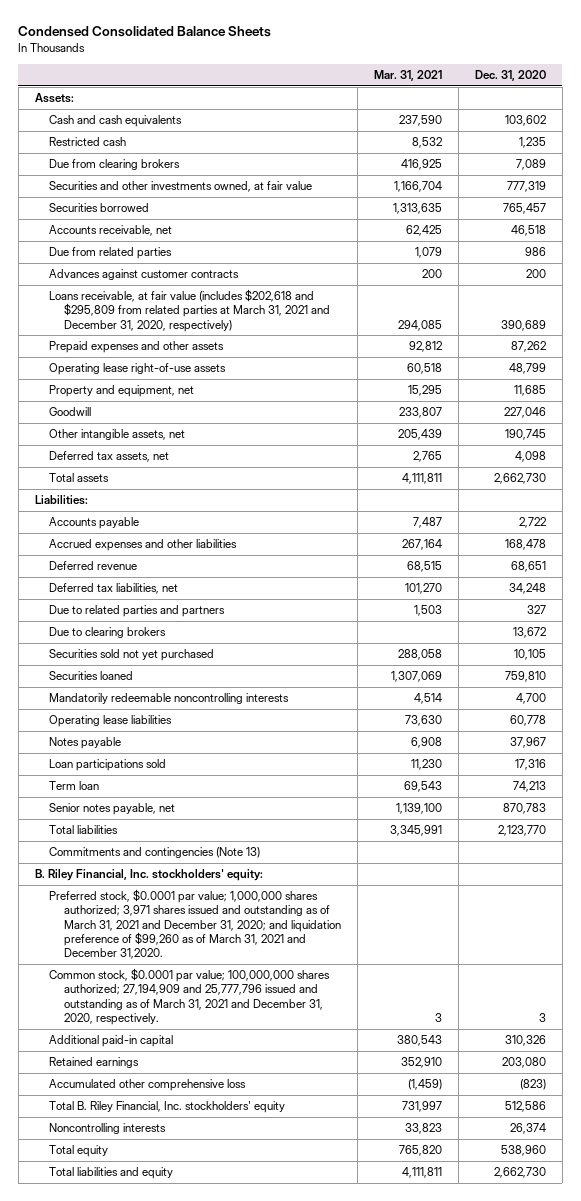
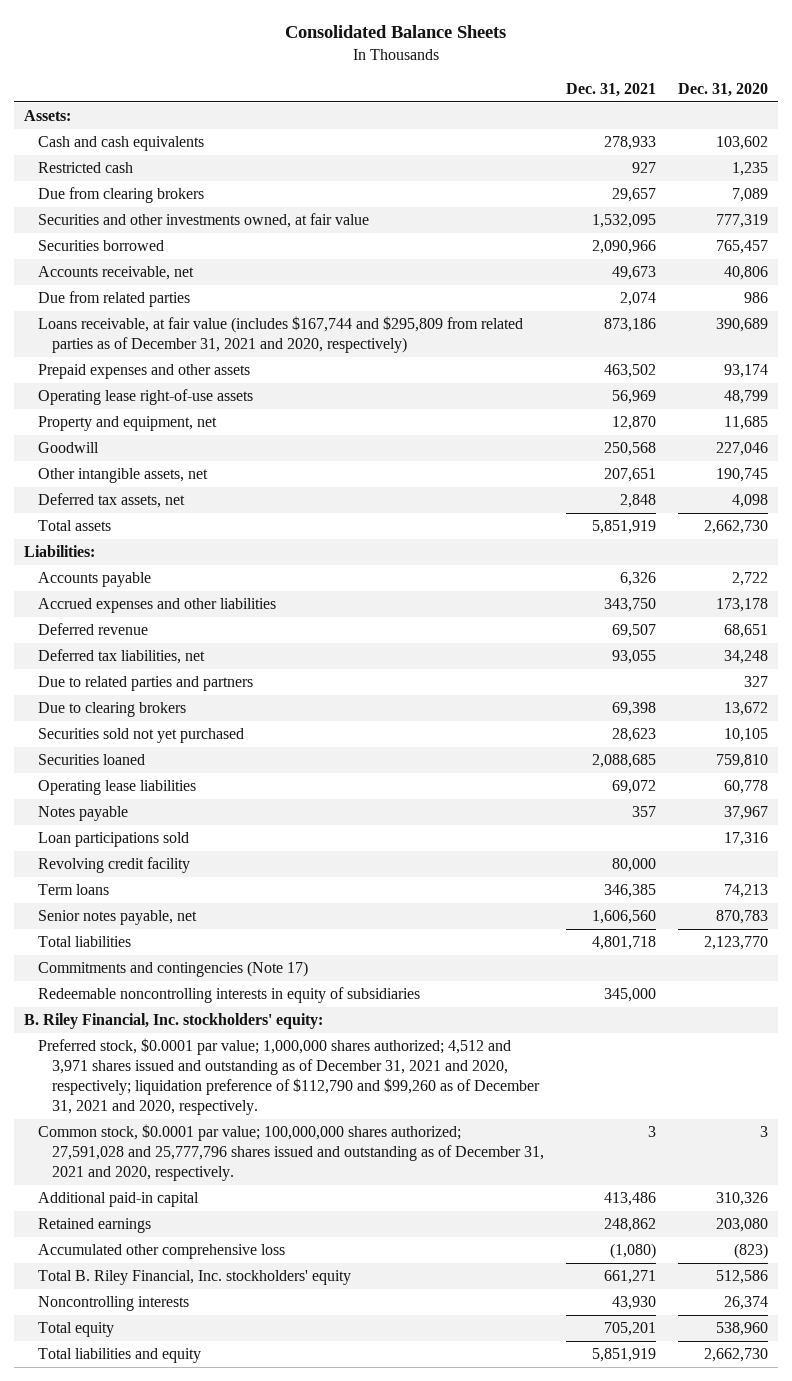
[18,26,272,38] Condensed Consolidated Balance Sheets -> [284,25,506,39] Consolidated Balance Sheets
[373,69,442,81] Mar. 31, 2021 -> none
none -> [565,82,656,97] Dec. 31, 2021
[510,225,546,237] 46,518 -> [723,266,768,281] 40,806
[49,269,240,281] Advances against customer contracts -> none
[49,289,330,332] Loans receivable, at fair value (includes $202,618 and $295,809 from related parties at March 31, 2021 and December 31, 2020, respectively) -> [38,316,524,354] Loans receivable, at fair value (includes $167,744 and $295,809 from related parties as of December 31, 2021 and 2020, respectively)
[510,341,546,353] 87,262 -> [723,364,768,379] 93,174
[504,539,546,551] 168,478 -> [715,598,768,613] 173,178
[49,693,290,705] Mandatorily redeemable noncontrolling interests -> none
none -> [38,857,191,874] Revolving credit facility
[49,781,100,791] Term loan -> [38,884,110,896] Term loans
[49,847,261,859] Commitments and contingencies (Note 13) -> [38,961,309,978] Commitments and contingencies (Note 17)
none -> [38,987,421,1004] Redeemable noncontrolling interests in equity of subsidiaries
[49,889,341,960] Preferred stock, $0.0001 par value; 1,000,000 shares authorized; 3,971 shares issued and outstanding as of March 31, 2021 and December 31, 2020; and liquidation preference of $99,260 as of March 31, 2021 and December 31,2020. -> [38,1038,540,1116] Preferred stock, $0.0001 par value; 1,000,000 shares authorized; 4,512 and 3,971 shares issued and outstanding as of December 31, 2021 and 2020, respectively; liquidation preference of $112,790 and $99,260 as of December 31, 2021 and 2020, respectively.
[49,968,331,1026] Common stock, $0.0001 par value; 100,000,000 shares authorized; 27,194,909 and 25,777,796 issued and outstanding as of March 31, 2021 and December 31, 2020, respectively. -> [38,1124,544,1182] Common stock, $0.0001 par value; 100,000,000 shares authorized; 27,591,028 and 25,777,796 shares issued and outstanding as of December 31, 2021 and 2020, respectively.

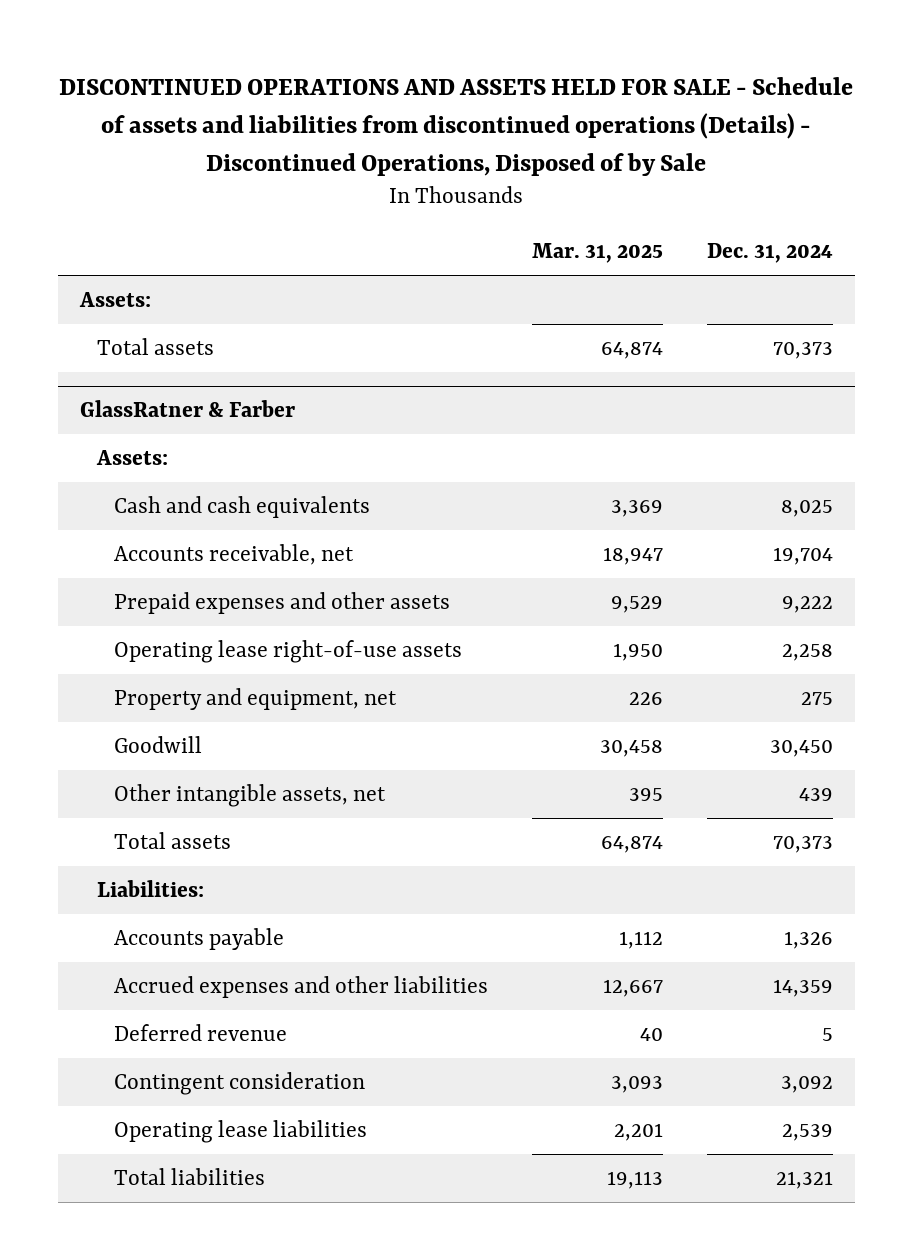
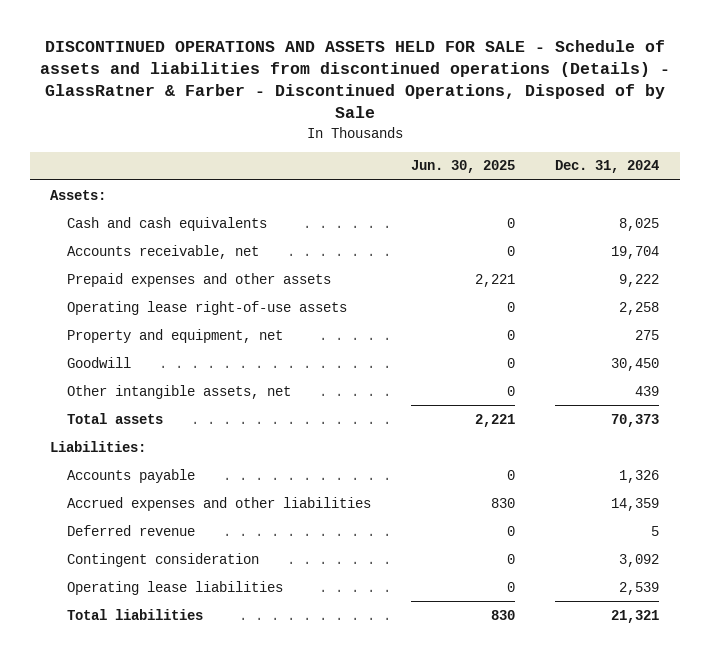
[59,77,854,176] DISCONTINUED OPERATIONS AND ASSETS HELD FOR SALE - Schedule of assets and liabilities from discontinued operations (Details) - Discontinued Operations, Disposed of by Sale -> [39,40,670,119] DISCONTINUED OPERATIONS AND ASSETS HELD FOR SALE - Schedule of assets and liabilities from discontinued operations (Details) - GlassRatner & Farber - Discontinued Operations, Disposed of by Sale
[531,243,663,264] Mar. 31, 2025 -> none
none -> [411,160,516,174] Jun. 30, 2025
[96,337,214,355] Total assets -> none
[79,400,295,418] GlassRatner & Farber -> none
[95,449,168,465] Assets: -> none

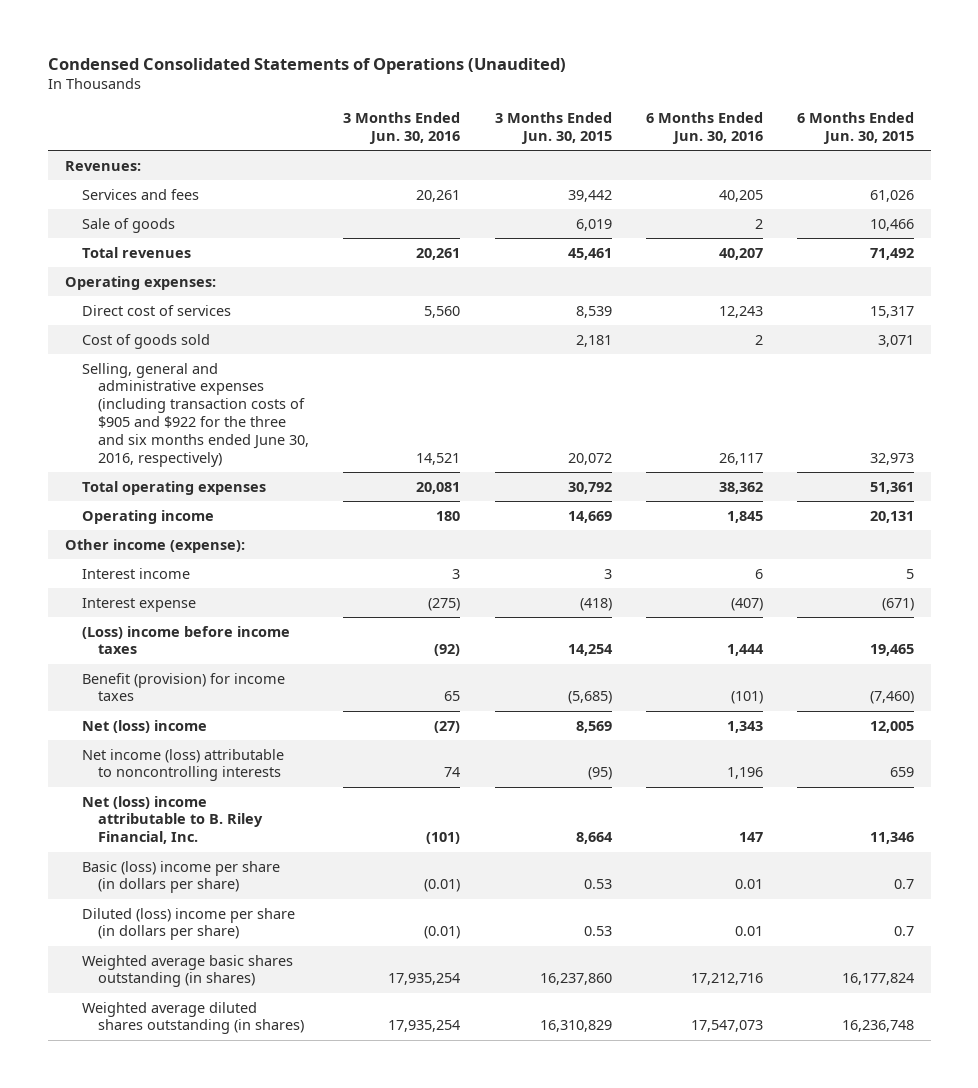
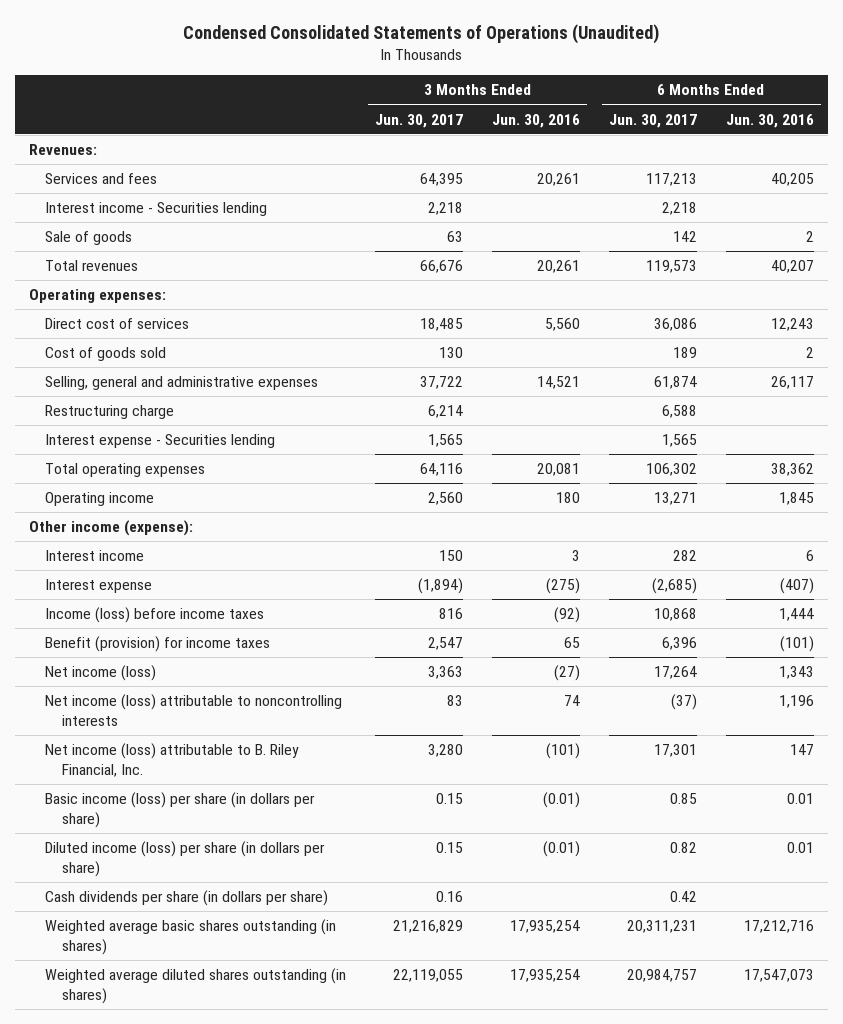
[494,112,612,145] 3 Months Ended Jun. 30, 2015 -> none
[796,112,914,145] 6 Months Ended Jun. 30, 2015 -> none
none -> [375,113,464,128] Jun. 30, 2017
none -> [608,113,697,128] Jun. 30, 2017
none -> [45,202,268,217] Interest income - Securities lending
[81,362,310,467] Selling, general and administrative expenses (including transaction costs of $905 and $922 for the three and six months ended June 30, 2016, respectively) -> [45,376,319,391] Selling, general and administrative expenses
none -> [45,405,175,420] Restructuring charge
none -> [45,434,276,449] Interest expense - Securities lending
[81,625,290,655] (Loss) income before income taxes -> [45,607,265,624] Income (loss) before income taxes
[81,719,207,733] Net (loss) income -> [45,665,157,682] Net income (loss)
[81,795,264,845] Net (loss) income attributable to B. Riley Financial, Inc. -> [45,743,300,777] Net income (loss) attributable to B. Riley Financial, Inc.
[81,860,280,894] Basic (loss) income per share (in dollars per share) -> [45,792,316,828] Basic income (loss) per share (in dollars per share)
[81,907,295,941] Diluted (loss) income per share (in dollars per share) -> [45,841,326,877] Diluted income (loss) per share (in dollars per share)
none -> [45,890,329,907] Cash dividends per share (in dollars per share)

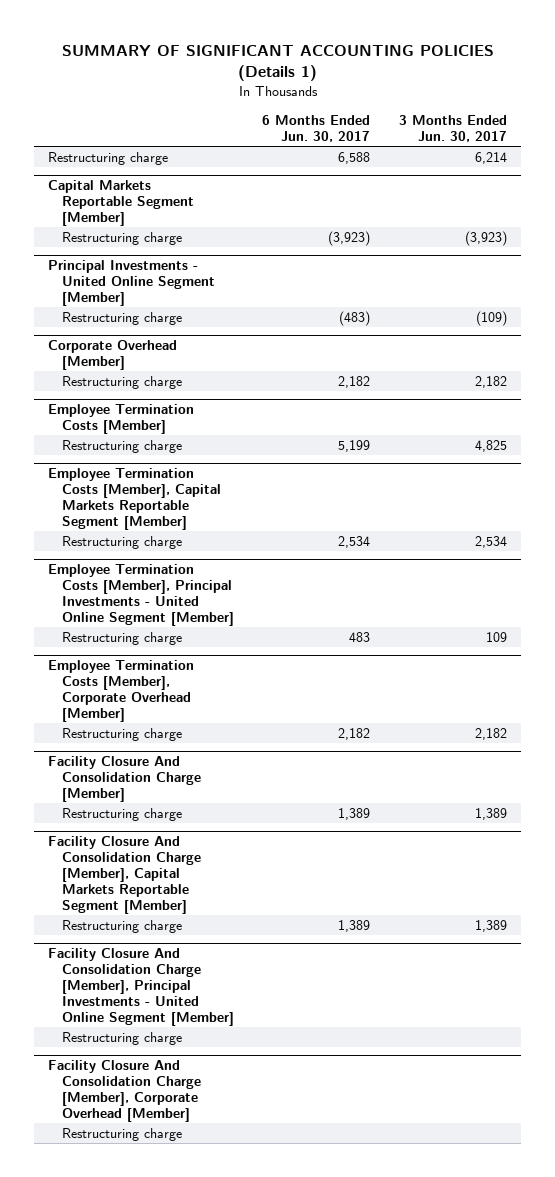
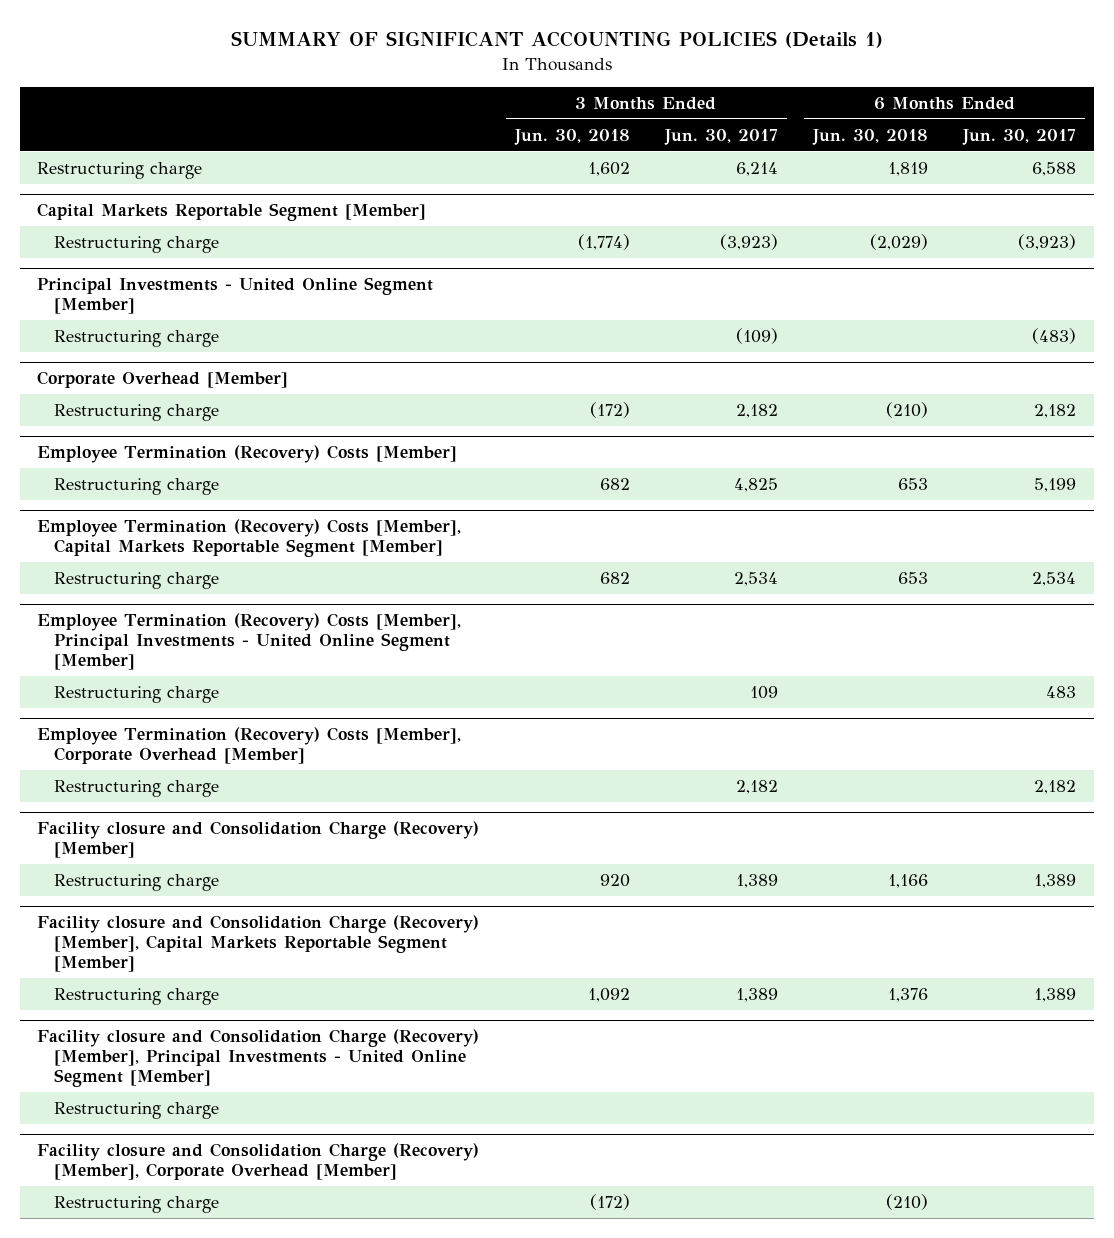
none -> [513,128,630,145] Jun. 30, 2018
none -> [812,128,929,145] Jun. 30, 2018
[48,403,195,434] Employee Termination Costs [Member] -> [37,444,458,463] Employee Termination (Recovery) Costs [Member]
[48,467,221,530] Employee Termination Costs [Member], Capital Markets Reportable Segment [Member] -> [37,518,462,557] Employee Termination (Recovery) Costs [Member], Capital Markets Reportable Segment [Member]
[48,563,234,626] Employee Termination Costs [Member], Principal Investments - United Online Segment [Member] -> [37,612,462,670] Employee Termination (Recovery) Costs [Member], Principal Investments - United Online Segment [Member]
[48,659,195,722] Employee Termination Costs [Member], Corporate Overhead [Member] -> [37,726,462,764] Employee Termination (Recovery) Costs [Member], Corporate Overhead [Member]
[48,755,201,802] Facility Closure And Consolidation Charge [Member] -> [37,820,480,858] Facility closure and Consolidation Charge (Recovery) [Member]
[48,835,201,915] Facility Closure And Consolidation Charge [Member], Capital Markets Reportable Segment [Member] -> [37,914,480,972] Facility closure and Consolidation Charge (Recovery) [Member], Capital Markets Reportable Segment [Member]
[48,947,234,1027] Facility Closure And Consolidation Charge [Member], Principal Investments - United Online Segment [Member] -> [37,1028,480,1087] Facility closure and Consolidation Charge (Recovery) [Member], Principal Investments - United Online Segment [Member]
[48,1059,201,1122] Facility Closure And Consolidation Charge [Member], Corporate Overhead [Member] -> [37,1142,480,1180] Facility closure and Consolidation Charge (Recovery) [Member], Corporate Overhead [Member]

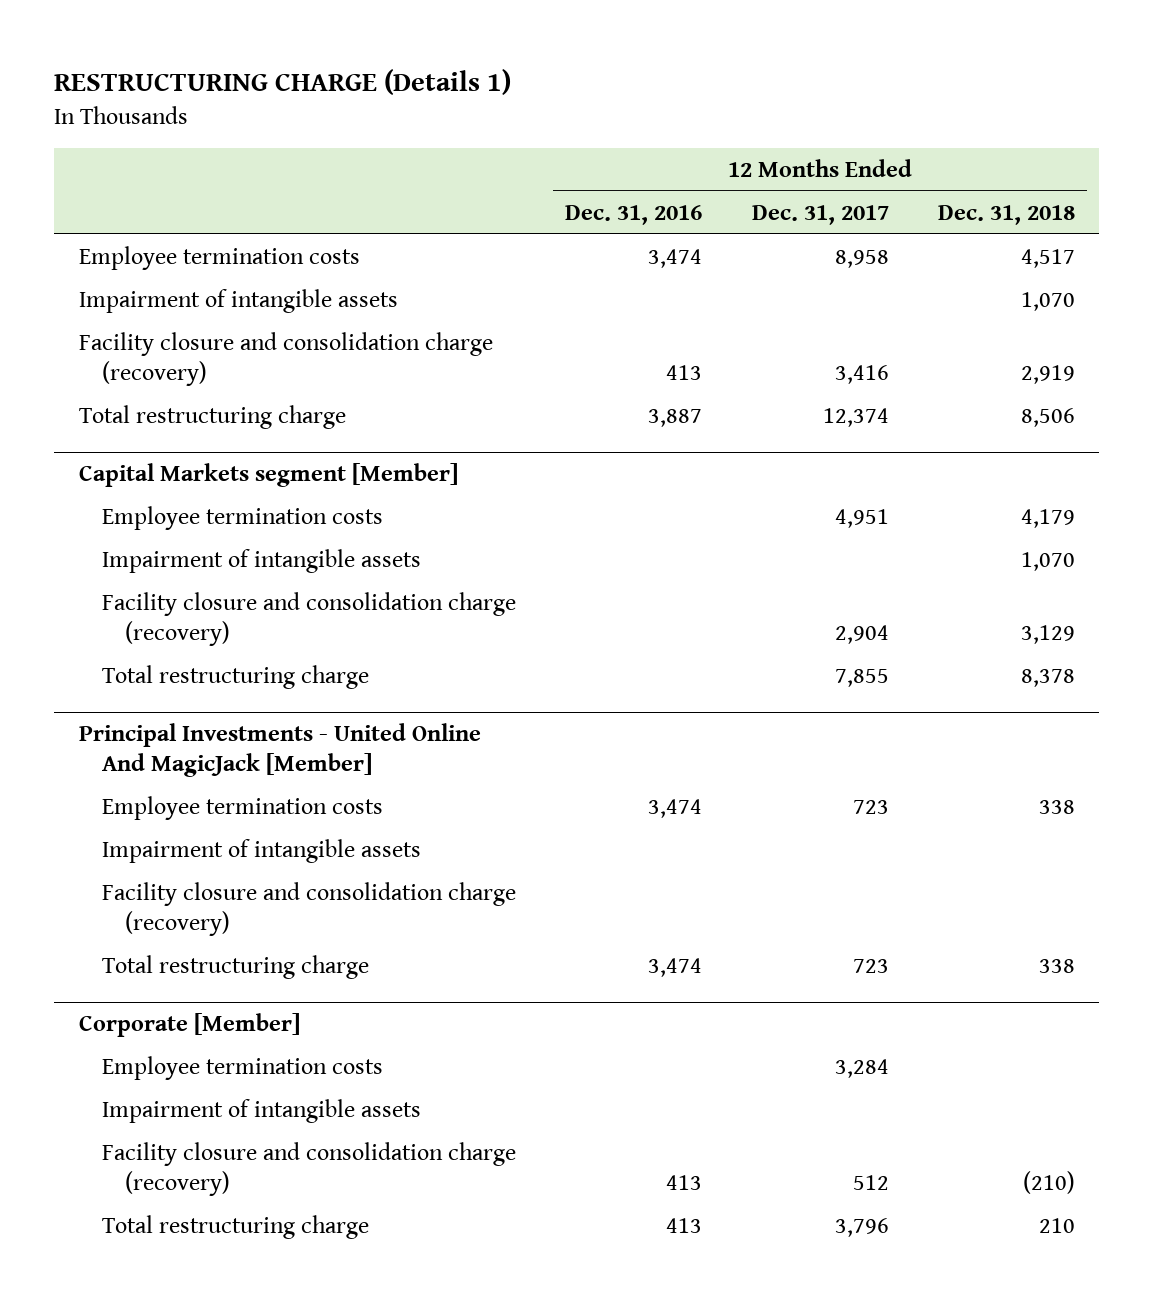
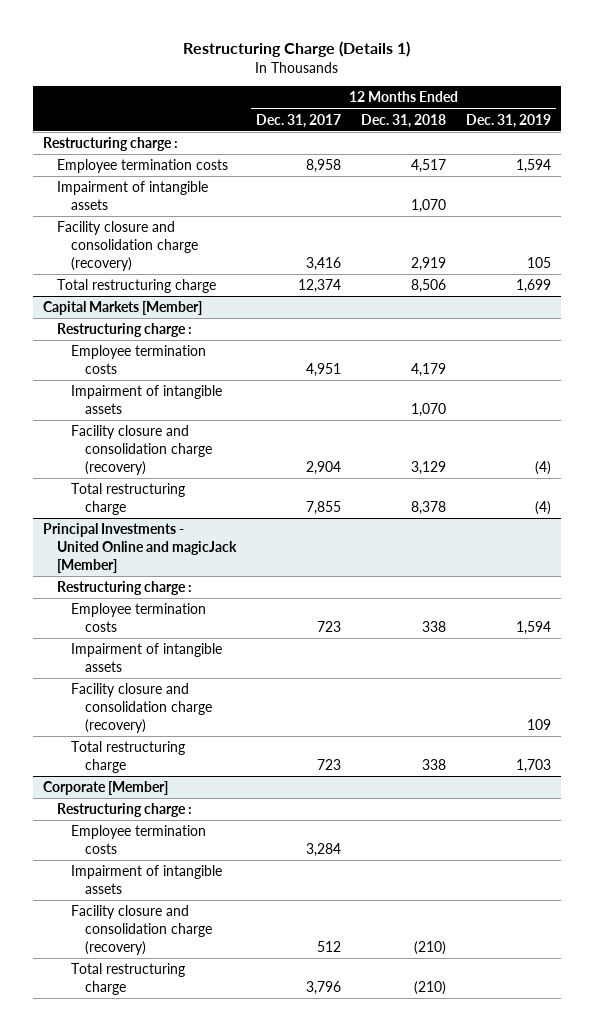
[53,69,511,96] RESTRUCTURING CHARGE (Details 1) -> [183,41,411,58] Restructuring Charge (Details 1)
[565,204,703,225] Dec. 31, 2016 -> none
none -> [466,113,552,128] Dec. 31, 2019
none -> [43,137,179,152] Restructuring charge :
[78,463,458,488] Capital Markets segment [Member] -> [43,301,203,316] Capital Markets [Member]
none -> [57,323,193,338] Restructuring charge :
[78,723,481,778] Principal Investments - United Online And MagicJack [Member] -> [43,523,238,573] Principal Investments - United Online and magicJack [Member]
none -> [57,581,193,596] Restructuring charge :
none -> [57,803,193,818] Restructuring charge :
[1038,1217,1075,1233] 210 -> [414,980,447,995] (210)

